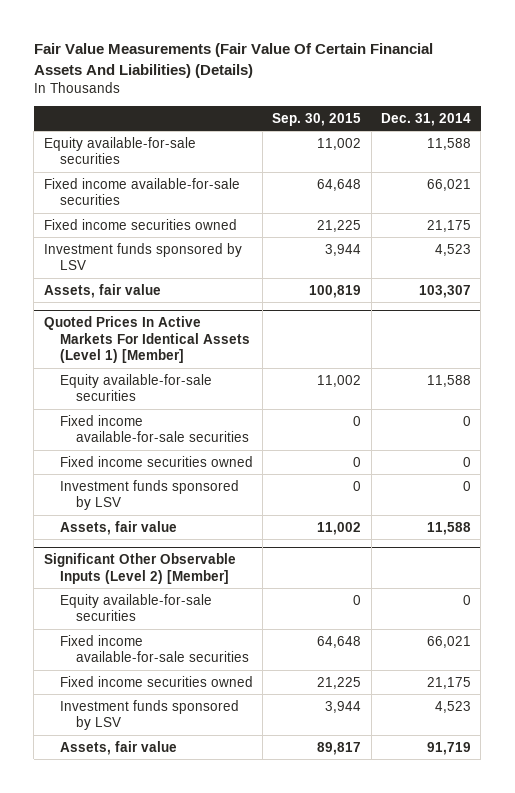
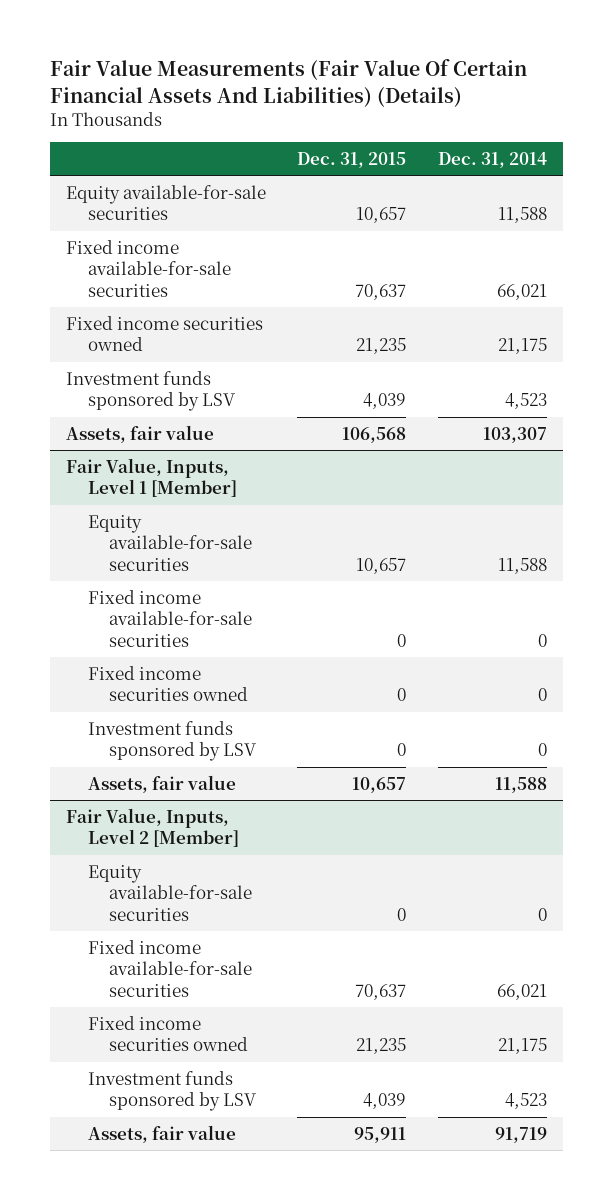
[272,112,362,126] Sep. 30, 2015 -> none
none -> [297,152,407,169] Dec. 31, 2015
[43,316,250,364] Quoted Prices In Active Markets For Identical Assets (Level 1) [Member] -> [65,457,237,498] Fair Value, Inputs, Level 1 [Member]
[43,553,236,584] Significant Other Observable Inputs (Level 2) [Member] -> [65,807,239,848] Fair Value, Inputs, Level 2 [Member]

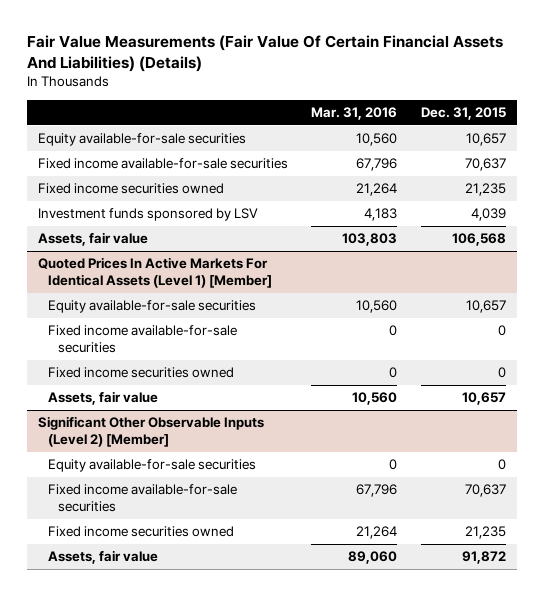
[437,152,547,169] Dec. 31, 2014 -> none
none -> [311,107,398,121] Mar. 31, 2016
[65,457,237,498] Fair Value, Inputs, Level 1 [Member] -> [38,257,273,289] Quoted Prices In Active Markets For Identical Assets (Level 1) [Member]
[87,720,257,762] Investment funds sponsored by LSV -> none
[65,807,239,848] Fair Value, Inputs, Level 2 [Member] -> [38,416,265,448] Significant Other Observable Inputs (Level 2) [Member]
[87,1070,257,1112] Investment funds sponsored by LSV -> none
[354,1126,407,1143] 95,911 -> [461,551,506,565] 91,872

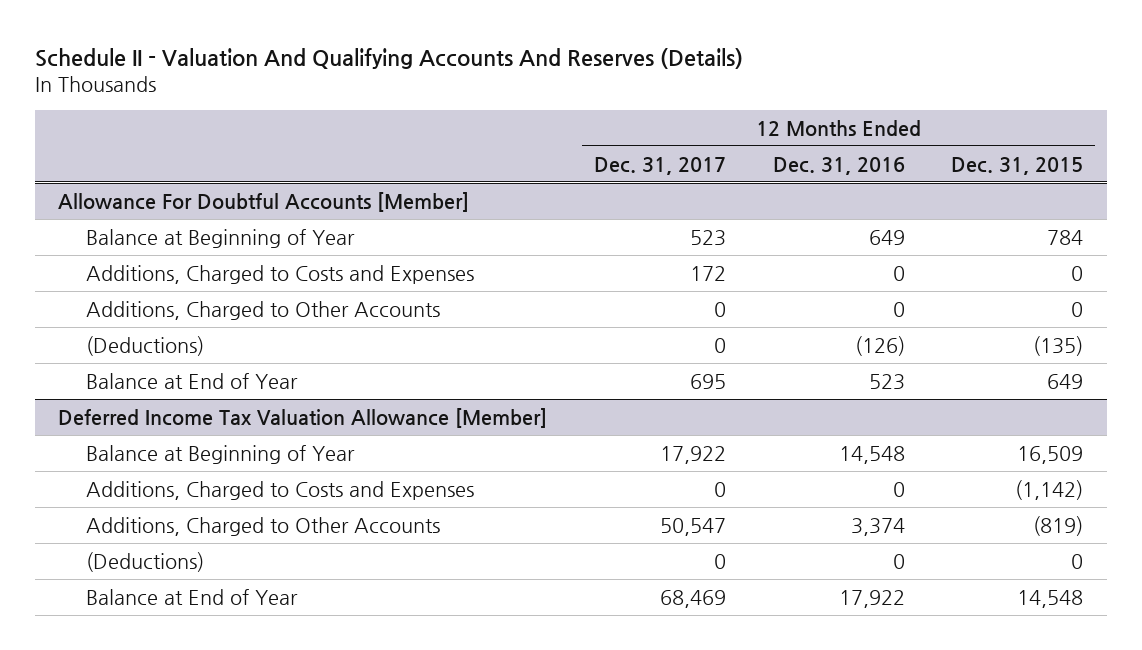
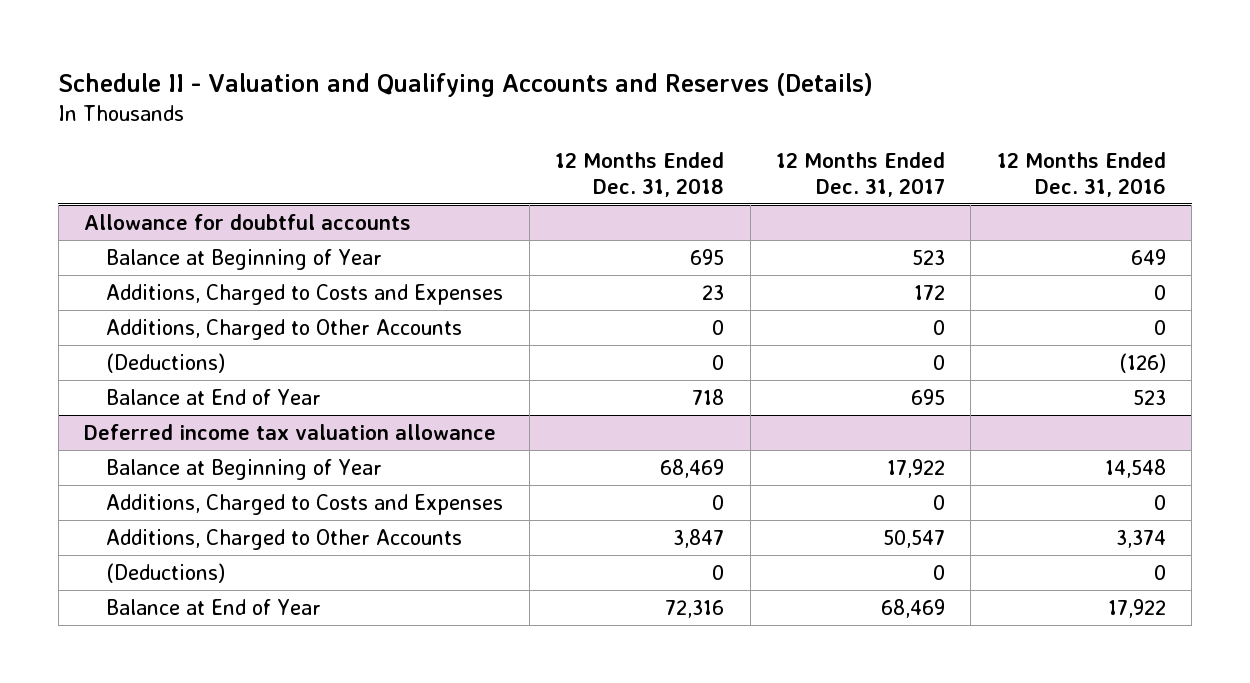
[34,47,743,69] Schedule II - Valuation And Qualifying Accounts And Reserves (Details) -> [58,72,874,97] Schedule II - Valuation and Qualifying Accounts and Reserves (Details)
[951,156,1084,175] Dec. 31, 2015 -> none
none -> [555,151,725,197] 12 Months Ended Dec. 31, 2018
[58,191,470,212] Allowance For Doubtful Accounts [Member] -> [84,213,412,230] Allowance for doubtful accounts
[58,407,548,428] Deferred Income Tax Valuation Allowance [Member] -> [84,423,497,440] Deferred income tax valuation allowance

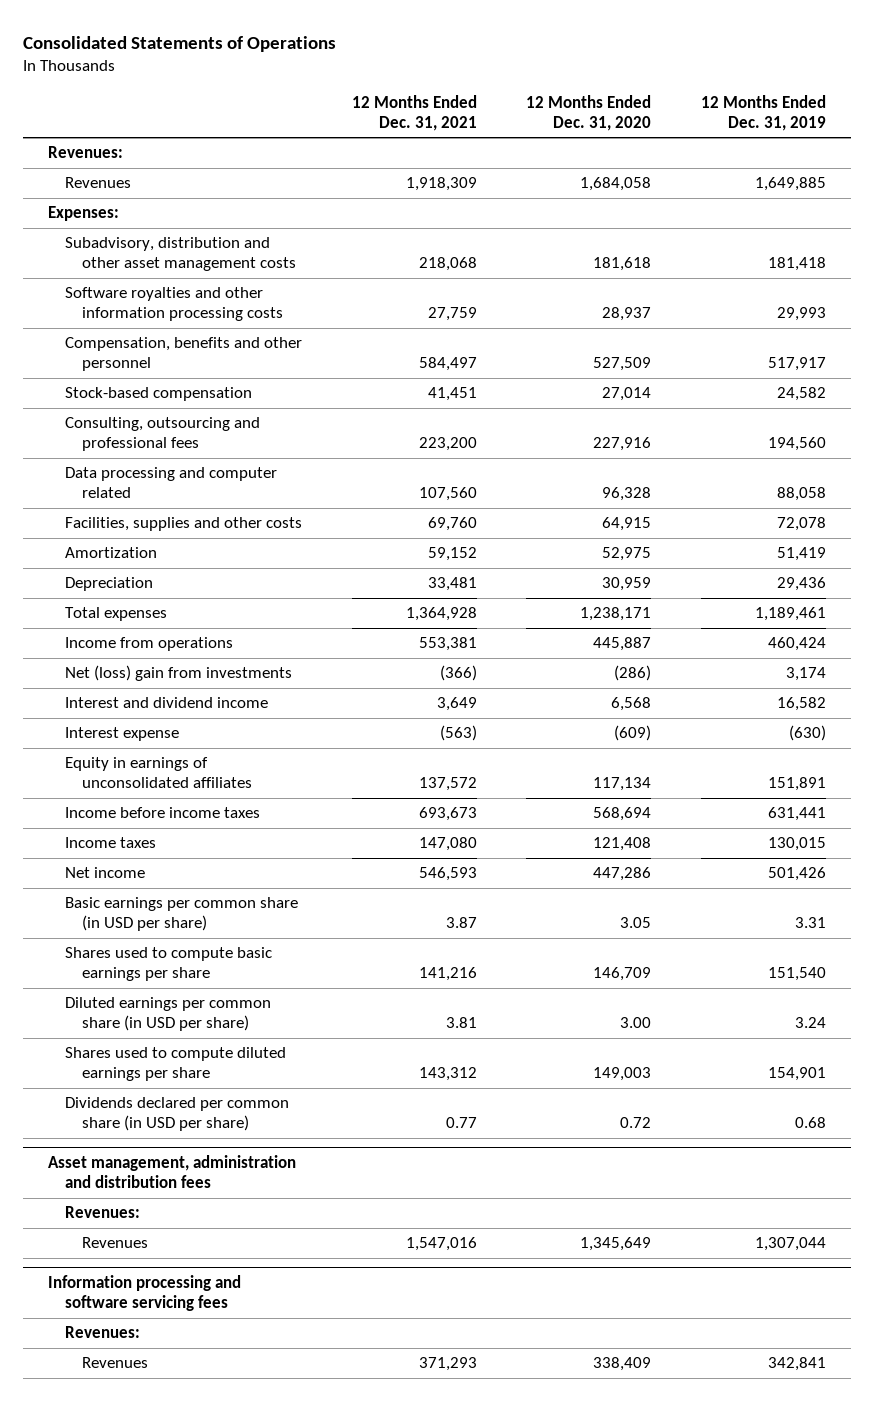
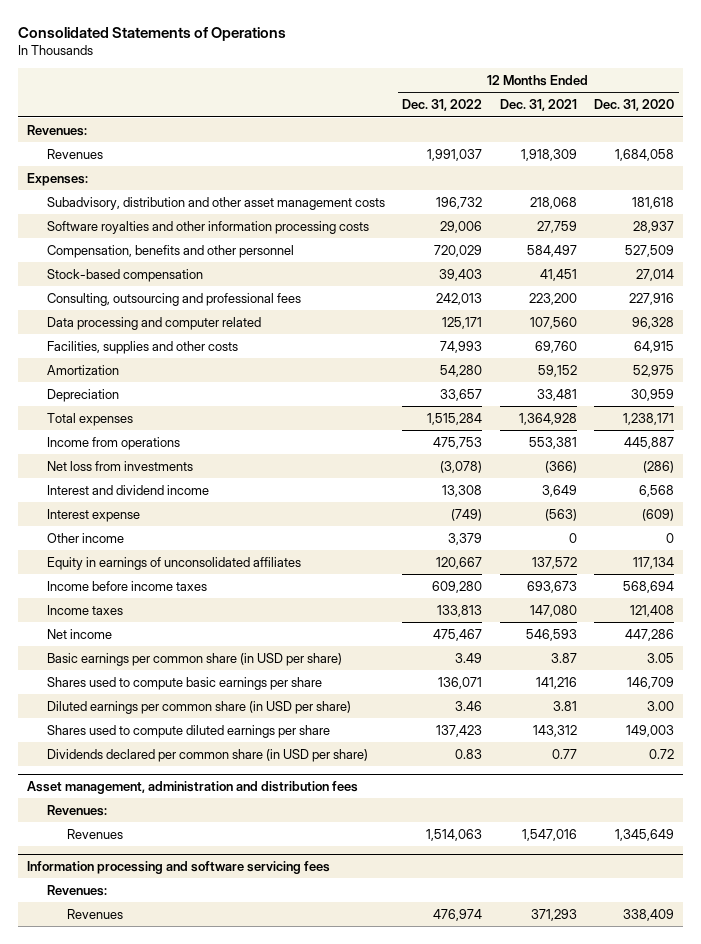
[701,94,827,131] 12 Months Ended Dec. 31, 2019 -> none
none -> [402,99,483,112] Dec. 31, 2022
[65,665,293,682] Net (loss) gain from investments -> [46,460,193,471] Net loss from investments
none -> [46,532,124,543] Other income

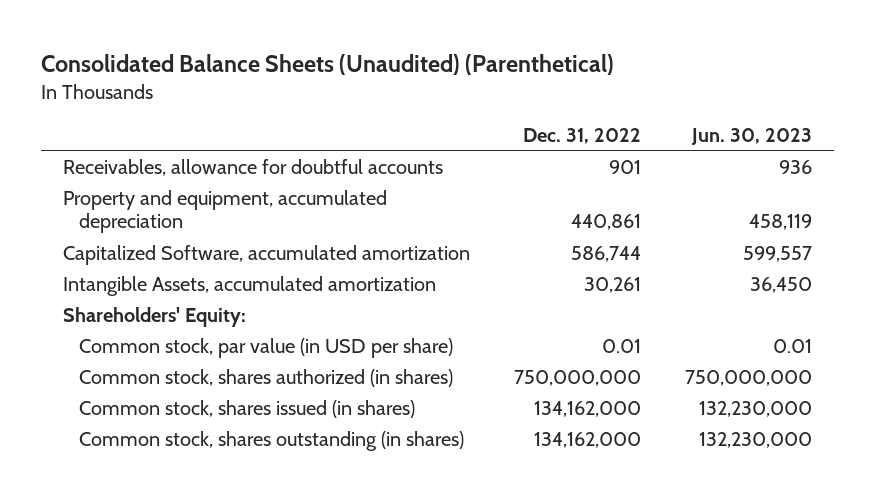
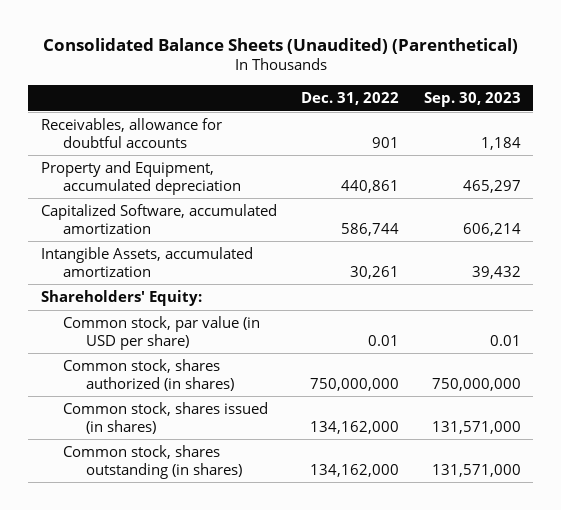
[690,127,812,145] Jun. 30, 2023 -> none
none -> [423,91,521,107] Sep. 30, 2023
[62,189,387,234] Property and equipment, accumulated depreciation -> [40,160,242,195] Property and Equipment, accumulated depreciation

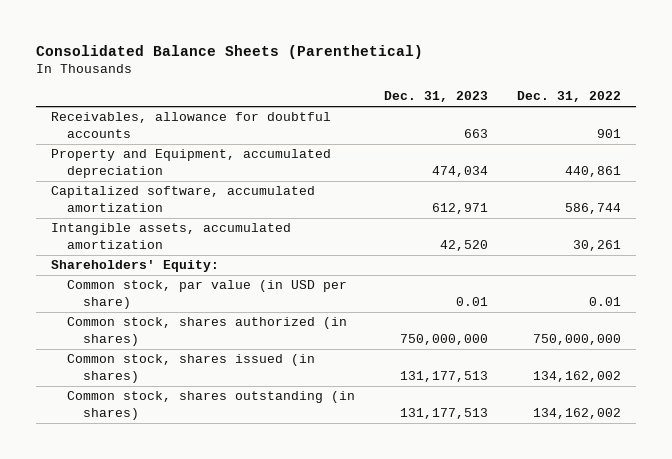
[42,37,518,54] Consolidated Balance Sheets (Unaudited) (Parenthetical) -> [35,44,423,59] Consolidated Balance Sheets (Parenthetical)
[423,91,521,107] Sep. 30, 2023 -> none
none -> [383,91,488,103] Dec. 31, 2023
[40,203,277,234] Capitalized Software, accumulated amortization -> [50,186,315,212] Capitalized software, accumulated amortization
[40,246,253,277] Intangible Assets, accumulated amortization -> [50,223,291,249] Intangible assets, accumulated amortization
[310,420,400,434] 134,162,000 -> [533,370,622,382] 134,162,002
[310,463,400,477] 134,162,000 -> [533,407,622,419] 134,162,002

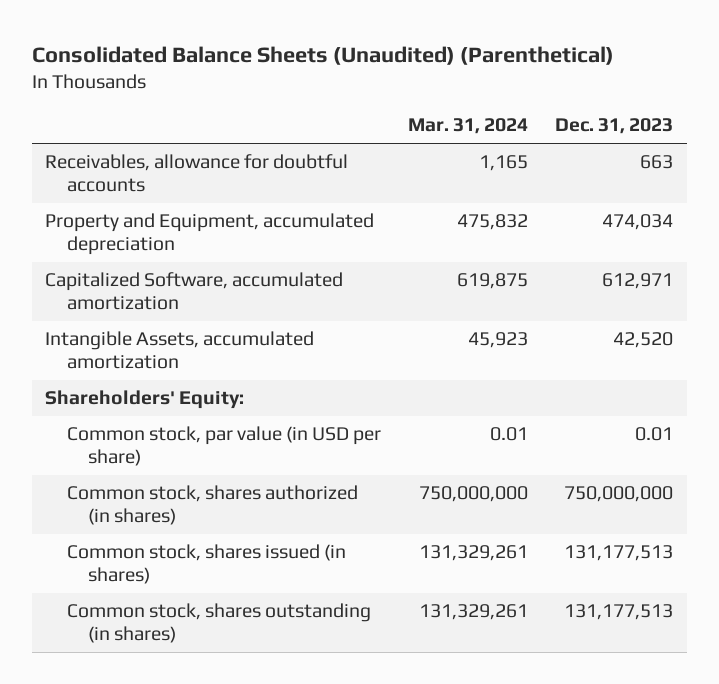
[35,44,423,59] Consolidated Balance Sheets (Parenthetical) -> [31,45,614,65] Consolidated Balance Sheets (Unaudited) (Parenthetical)
[517,91,622,103] Dec. 31, 2022 -> none
none -> [407,118,528,135] Mar. 31, 2024
[50,186,315,212] Capitalized software, accumulated amortization -> [45,272,344,310] Capitalized Software, accumulated amortization
[50,223,291,249] Intangible assets, accumulated amortization -> [45,331,315,369] Intangible Assets, accumulated amortization

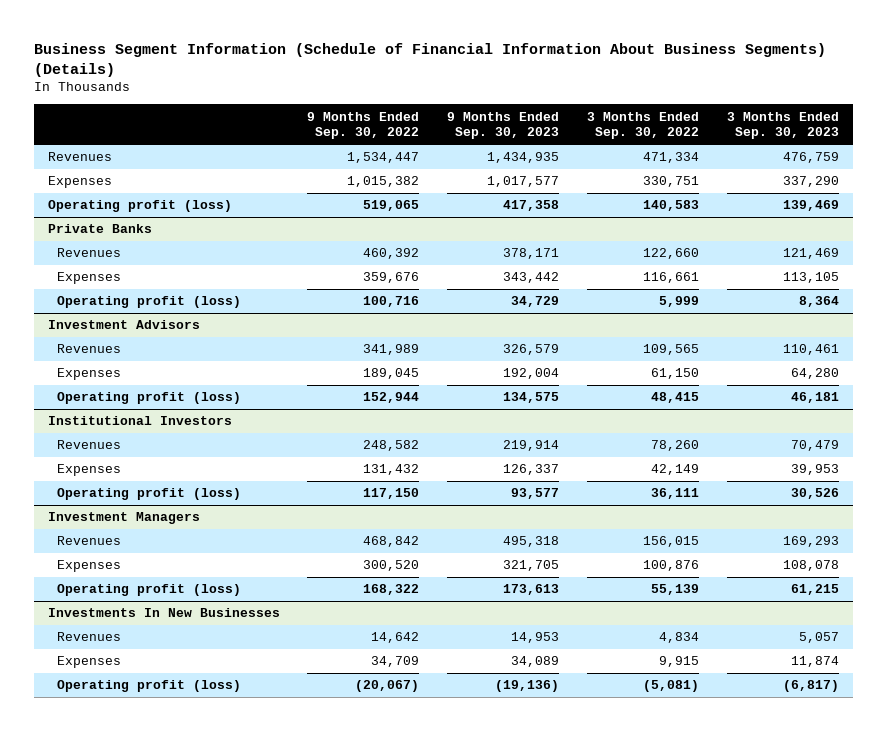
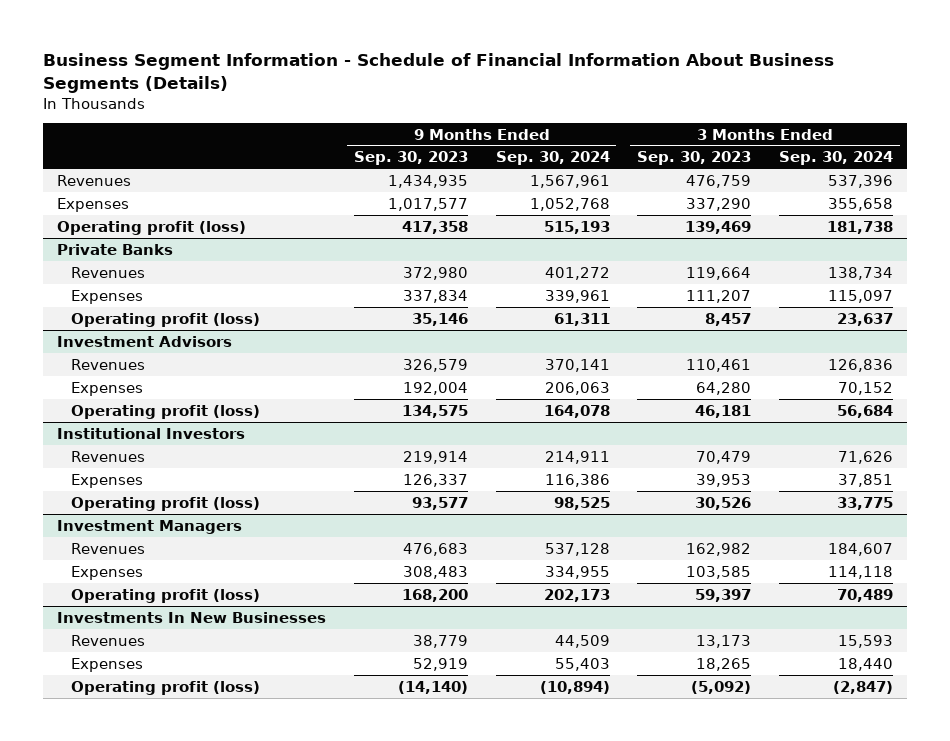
[33,42,826,77] Business Segment Information (Schedule of Financial Information About Business Segments) (Details) -> [43,53,835,93] Business Segment Information - Schedule of Financial Information About Business Segments (Details)
[307,111,420,140] 9 Months Ended Sep. 30, 2022 -> none
[587,111,700,140] 3 Months Ended Sep. 30, 2022 -> none
none -> [495,151,610,166] Sep. 30, 2024
none -> [778,151,893,166] Sep. 30, 2024
[503,248,560,260] 378,171 -> [402,266,468,280] 372,980
[783,248,840,260] 121,469 -> [686,266,752,280] 119,664
[503,272,560,284] 343,442 -> [402,289,468,303] 337,834
[783,272,840,284] 113,105 -> [686,289,752,303] 111,207
[511,296,560,308] 34,729 -> [411,312,468,326] 35,146
[799,296,840,308] 8,364 -> [705,312,752,326] 8,457
[503,536,560,548] 495,318 -> [402,542,468,556] 476,683
[783,536,840,548] 169,293 -> [686,542,752,556] 162,982
[503,560,560,572] 321,705 -> [402,565,468,579] 308,483
[783,560,840,572] 108,078 -> [686,565,752,579] 103,585
[503,584,560,596] 173,613 -> [401,588,468,602] 168,200
[791,584,840,596] 61,215 -> [695,588,752,602] 59,397
[511,632,560,644] 14,953 -> [412,634,468,648] 38,779
[799,632,840,644] 5,057 -> [696,634,752,648] 13,173
[511,656,560,668] 34,089 -> [412,657,468,671] 52,919
[791,656,840,668] 11,874 -> [696,657,752,671] 18,265
[495,680,560,693] (19,136) -> [397,680,468,694] (14,140)
[783,680,840,693] (6,817) -> [691,680,752,694] (5,092)

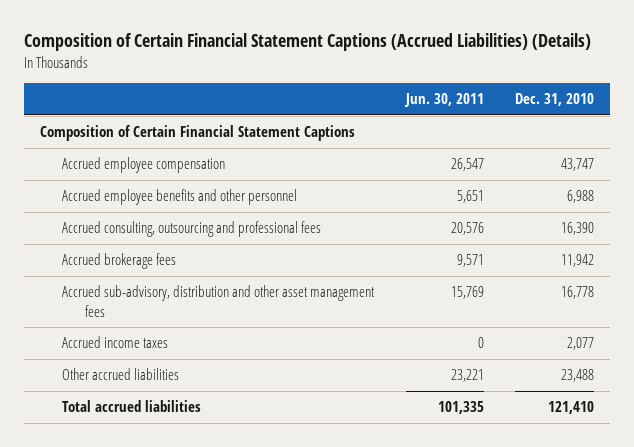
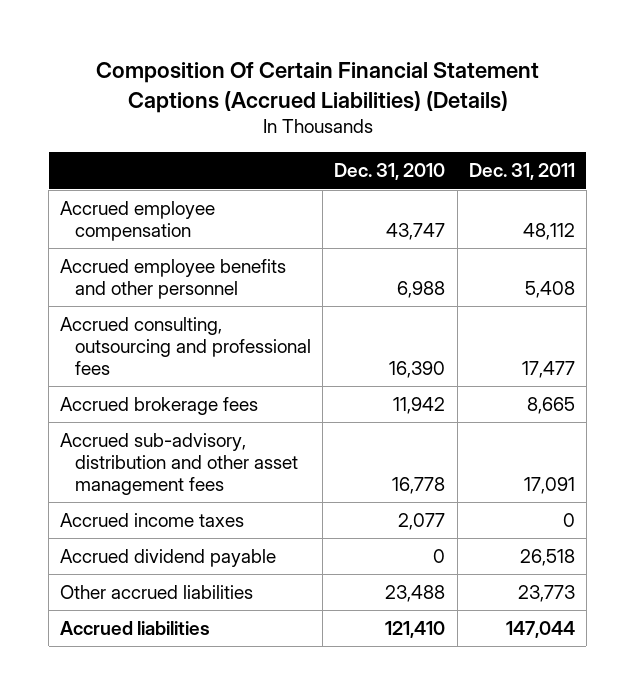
[23,33,591,52] Composition of Certain Financial Statement Captions (Accrued Liabilities) (Details) -> [95,62,539,113] Composition Of Certain Financial Statement Captions (Accrued Liabilities) (Details)
[403,93,484,108] Jun. 30, 2011 -> none
none -> [468,163,575,181] Dec. 31, 2011
[39,125,355,142] Composition of Certain Financial Statement Captions -> none
none -> [60,549,277,568] Accrued dividend payable
[62,400,202,413] Total accrued liabilities -> [60,621,211,636] Accrued liabilities

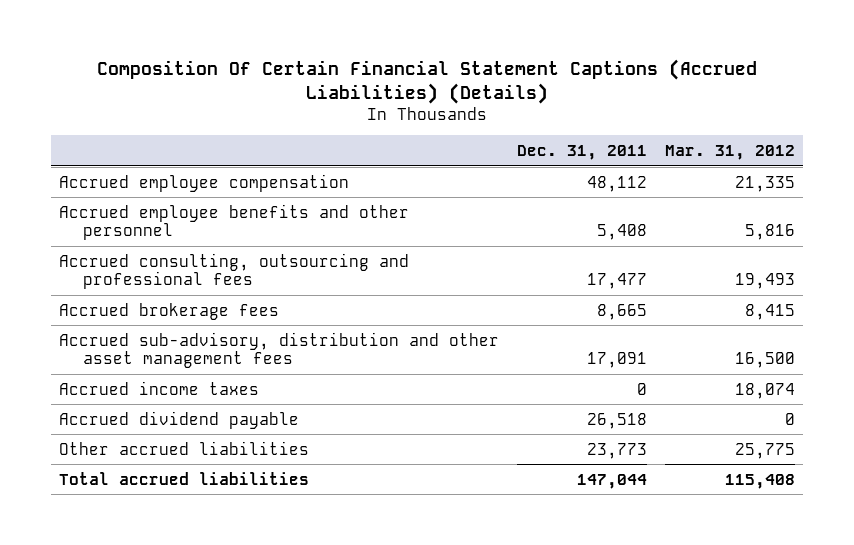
[334,163,446,181] Dec. 31, 2010 -> none
none -> [664,144,795,160] Mar. 31, 2012
[60,621,211,636] Accrued liabilities -> [59,471,310,485] Total accrued liabilities

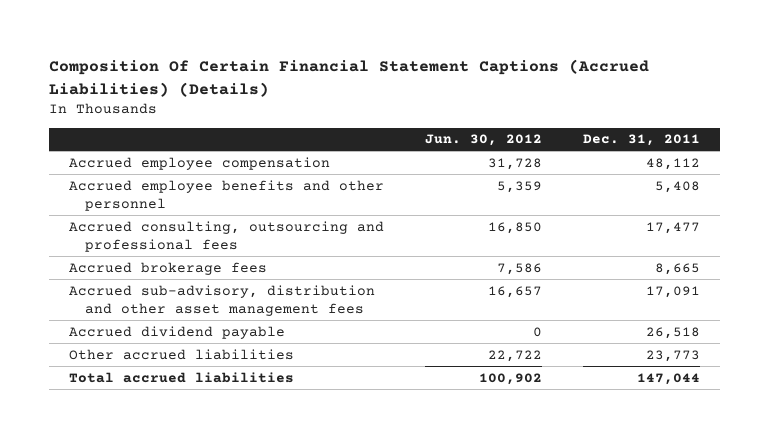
[664,144,795,160] Mar. 31, 2012 -> none
none -> [424,134,542,147] Jun. 30, 2012
[59,380,260,395] Accrued income taxes -> none

